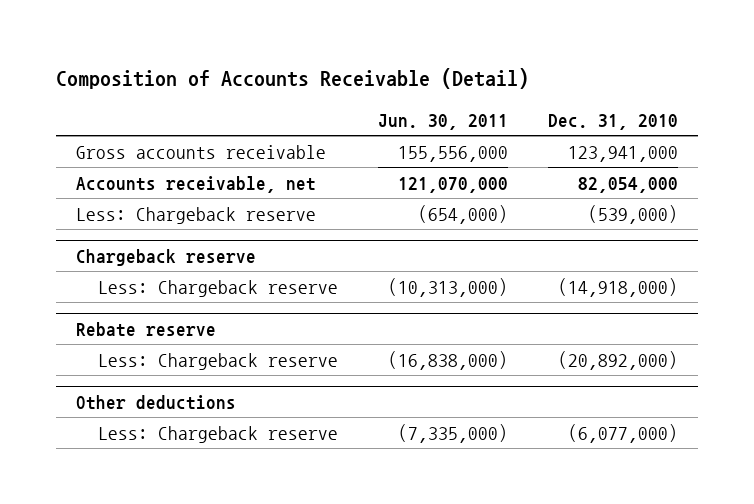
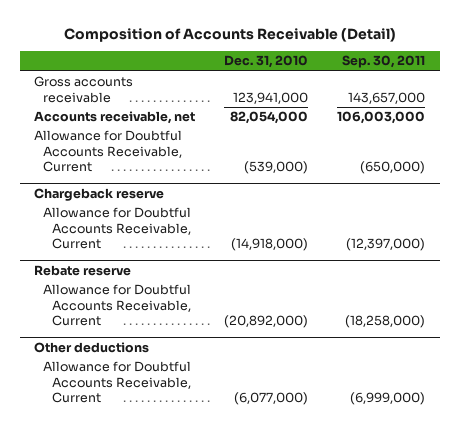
[377,113,508,130] Jun. 30, 2011 -> none
none -> [342,55,426,69] Sep. 30, 2011
[76,206,317,224] Less: Chargeback reserve -> [34,130,183,173] Allowance for Doubtful Accounts Receivable, Current
[98,279,339,297] Less: Chargeback reserve -> [42,207,191,250] Allowance for Doubtful Accounts Receivable, Current
[98,352,339,370] Less: Chargeback reserve -> [42,284,191,327] Allowance for Doubtful Accounts Receivable, Current
[98,425,339,443] Less: Chargeback reserve -> [42,361,191,404] Allowance for Doubtful Accounts Receivable, Current

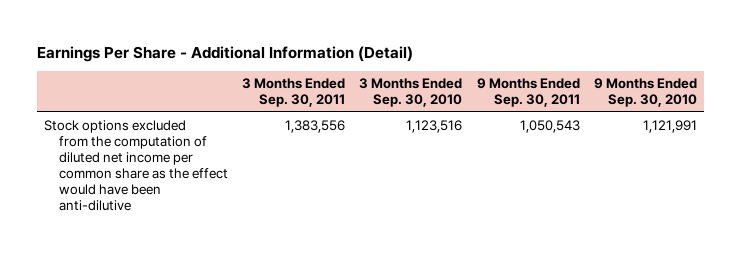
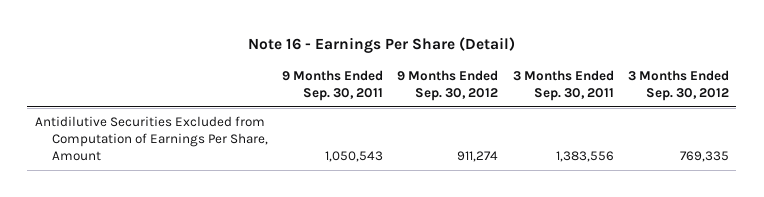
[37,45,414,62] Earnings Per Share - Additional Information (Detail) -> [247,36,515,53] Note 16 - Earnings Per Share (Detail)
[359,78,463,108] 3 Months Ended Sep. 30, 2010 -> none
[594,78,698,108] 9 Months Ended Sep. 30, 2010 -> none
none -> [397,70,499,102] 9 Months Ended Sep. 30, 2012
none -> [628,70,730,102] 3 Months Ended Sep. 30, 2012
[44,119,228,212] Stock options excluded from the computation of diluted net income per common share as the effect would have been anti-dilutive -> [34,115,268,162] Antidilutive Securities Excluded from Computation of Earnings Per Share, Amount

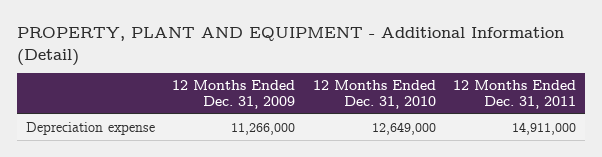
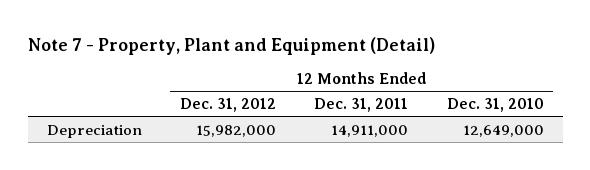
[17,27,565,66] PROPERTY, PLANT AND EQUIPMENT - Additional Information (Detail) -> [27,37,435,56] Note 7 - Property, Plant and Equipment (Detail)
[172,80,296,110] 12 Months Ended Dec. 31, 2009 -> none
none -> [179,98,276,113] Dec. 31, 2012
[26,122,156,136] Depreciation expense -> [46,124,142,138] Depreciation

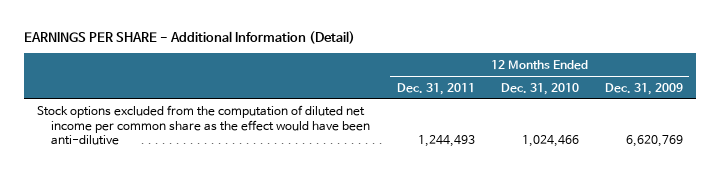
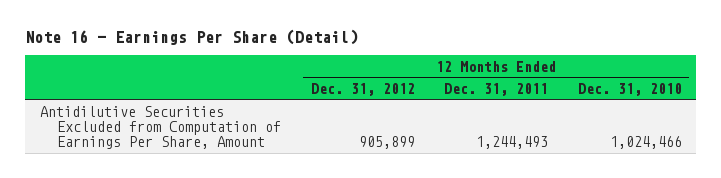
[24,30,356,44] EARNINGS PER SHARE - Additional Information (Detail) -> [24,29,358,46] Note 16 - Earnings Per Share (Detail)
[604,82,683,95] Dec. 31, 2009 -> none
none -> [310,82,415,96] Dec. 31, 2012
[37,105,371,145] Stock options excluded from the computation of diluted net income per common share as the effect would have been anti-dilutive -> [39,105,282,150] Antidilutive Securities Excluded from Computation of Earnings Per Share, Amount

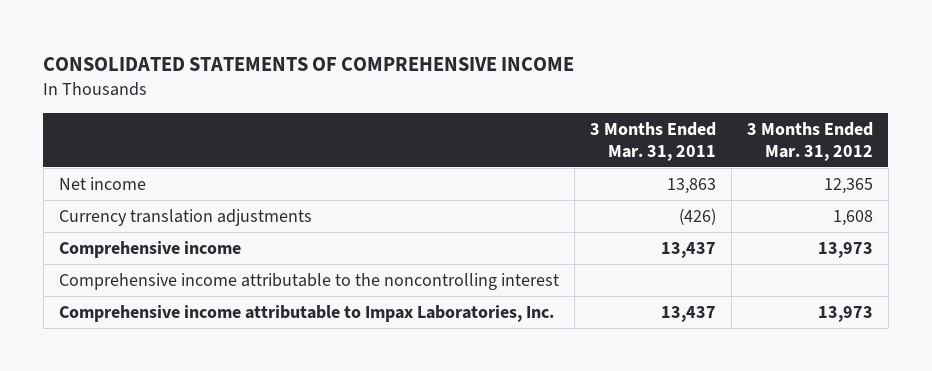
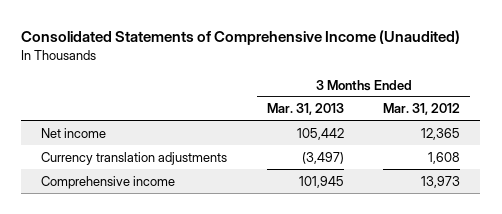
[43,56,575,71] CONSOLIDATED STATEMENTS OF COMPREHENSIVE INCOME -> [21,29,461,45] Consolidated Statements of Comprehensive Income (Unaudited)
[589,121,716,161] 3 Months Ended Mar. 31, 2011 -> none
none -> [266,103,344,116] Mar. 31, 2013
[58,272,559,290] Comprehensive income attributable to the noncontrolling interest -> none
[58,304,554,322] Comprehensive income attributable to Impax Laboratories, Inc. -> none

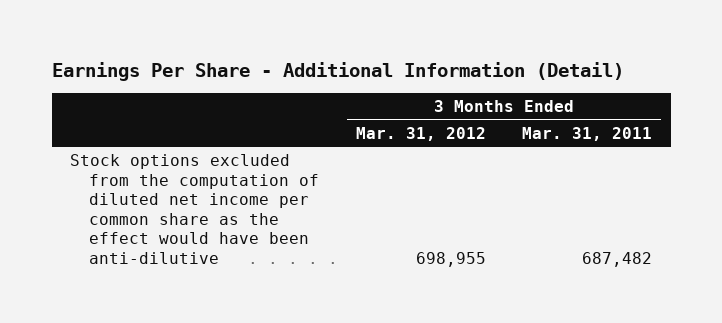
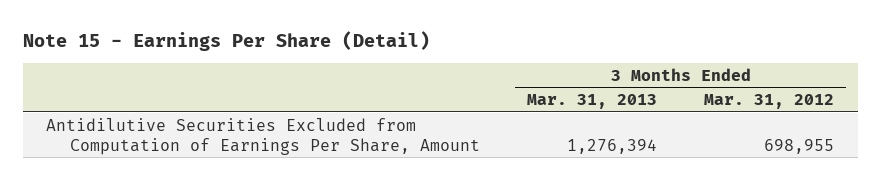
[51,62,624,82] Earnings Per Share - Additional Information (Detail) -> [22,31,430,52] Note 15 - Earnings Per Share (Detail)
[522,127,653,142] Mar. 31, 2011 -> none
none -> [527,93,658,109] Mar. 31, 2013
[70,154,320,264] Stock options excluded from the computation of diluted net income per common share as the effect would have been anti-dilutive -> [46,117,481,155] Antidilutive Securities Excluded from Computation of Earnings Per Share, Amount

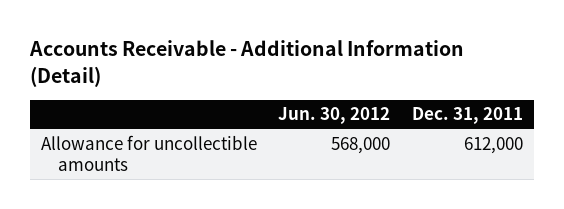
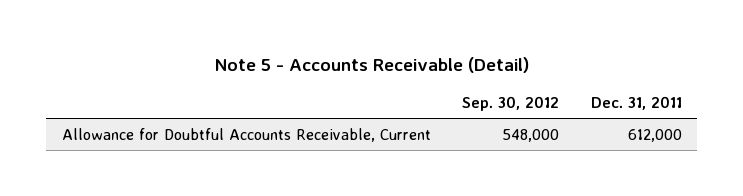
[28,40,464,87] Accounts Receivable - Additional Information (Detail) -> [213,57,529,74] Note 5 - Accounts Receivable (Detail)
[278,107,391,125] Jun. 30, 2012 -> none
none -> [462,96,560,112] Sep. 30, 2012
[40,134,257,172] Allowance for uncollectible amounts -> [61,128,431,143] Allowance for Doubtful Accounts Receivable, Current

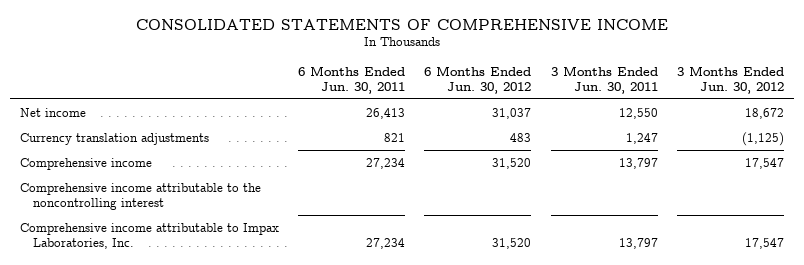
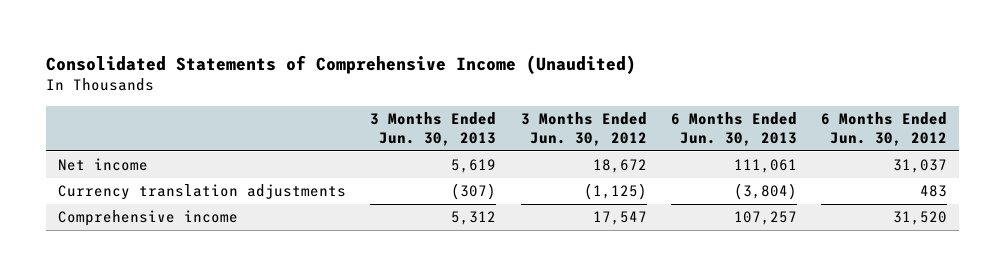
[135,18,668,30] CONSOLIDATED STATEMENTS OF COMPREHENSIVE INCOME -> [46,54,637,74] Consolidated Statements of Comprehensive Income (Unaudited)
[298,65,406,94] 6 Months Ended Jun. 30, 2011 -> none
[550,65,658,94] 3 Months Ended Jun. 30, 2011 -> none
none -> [370,111,497,147] 3 Months Ended Jun. 30, 2013
none -> [670,111,797,147] 6 Months Ended Jun. 30, 2013
[19,182,261,210] Comprehensive income attributable to the noncontrolling interest -> none
[19,222,279,249] Comprehensive income attributable to Impax Laboratories, Inc. -> none

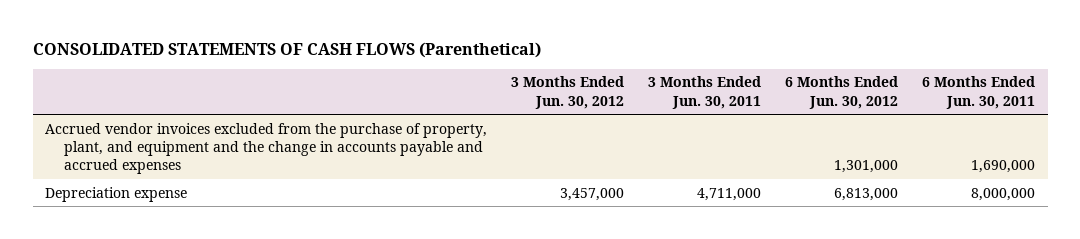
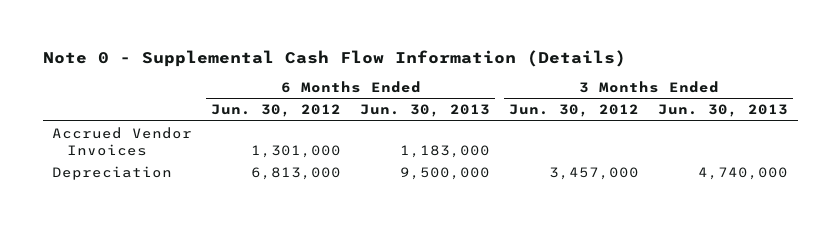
[32,41,541,58] CONSOLIDATED STATEMENTS OF CASH FLOWS (Parenthetical) -> [42,50,626,68] Note 0 - Supplemental Cash Flow Information (Details)
[648,76,762,109] 3 Months Ended Jun. 30, 2011 -> none
[922,76,1036,109] 6 Months Ended Jun. 30, 2011 -> none
none -> [360,104,491,118] Jun. 30, 2013
none -> [658,104,789,118] Jun. 30, 2013
[44,122,487,175] Accrued vendor invoices excluded from the purchase of property, plant, and equipment and the change in accounts payable and accrued expenses -> [52,126,193,156] Accrued Vendor Invoices
[44,186,187,202] Depreciation expense -> [52,165,173,180] Depreciation

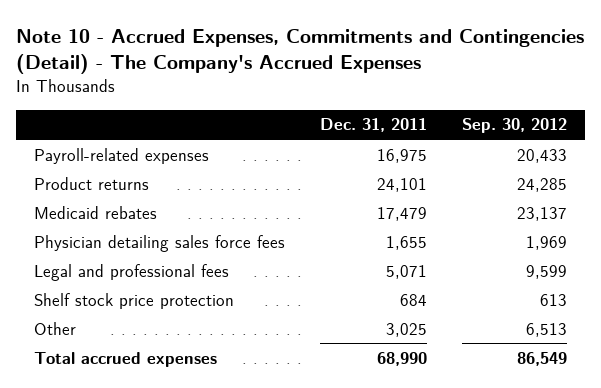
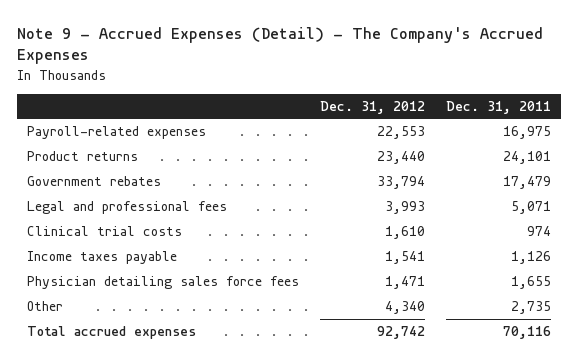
[15,28,584,75] Note 10 - Accrued Expenses, Commitments and Contingencies (Detail) - The Company's Accrued Expenses -> [16,26,543,65] Note 9 - Accrued Expenses (Detail) - The Company's Accrued Expenses
[462,118,568,134] Sep. 30, 2012 -> none
none -> [320,100,426,114] Dec. 31, 2012
[33,205,157,219] Medicaid rebates -> [27,176,162,187] Government rebates
[33,292,234,309] Shelf stock price protection -> none
none -> [27,226,183,237] Clinical trial costs
none -> [27,251,178,265] Income taxes payable
[33,234,285,252] Physician detailing sales force fees -> [27,276,300,290] Physician detailing sales force fees
[385,322,427,337] 3,025 -> [510,301,551,315] 2,735
[376,351,427,366] 68,990 -> [502,326,551,340] 70,116

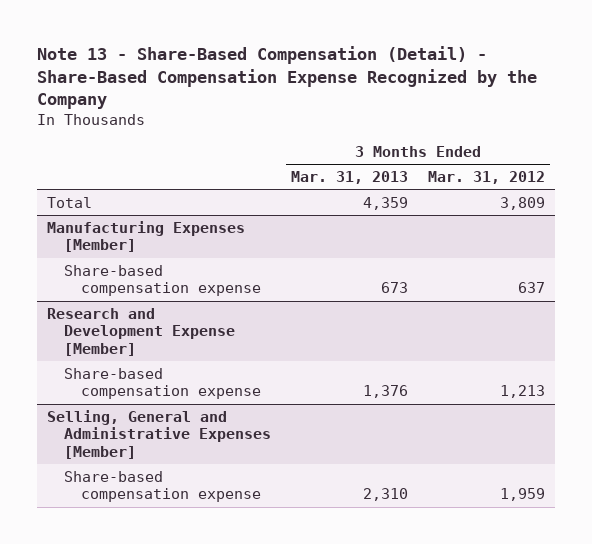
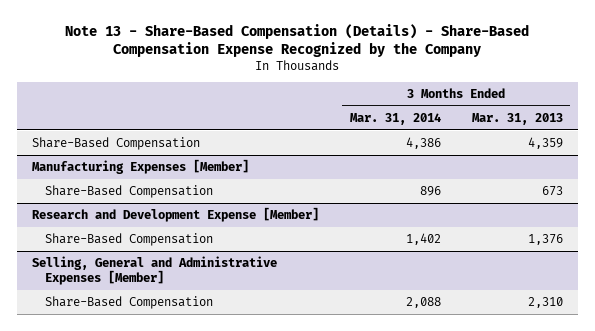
[37,45,538,110] Note 13 - Share-Based Compensation (Detail) - Share-Based Compensation Expense Recognized by the Company -> [65,23,530,57] Note 13 - Share-Based Compensation (Details) - Share-Based Compensation Expense Recognized by the Company
[427,171,545,185] Mar. 31, 2012 -> none
none -> [349,112,441,125] Mar. 31, 2014
[47,196,93,208] Total -> [32,137,201,151] Share-Based Compensation
[64,264,262,297] Share-based compensation expense -> [45,185,214,199] Share-Based Compensation
[64,367,262,400] Share-based compensation expense -> [45,233,214,247] Share-Based Compensation
[64,470,262,503] Share-based compensation expense -> [45,296,214,310] Share-Based Compensation

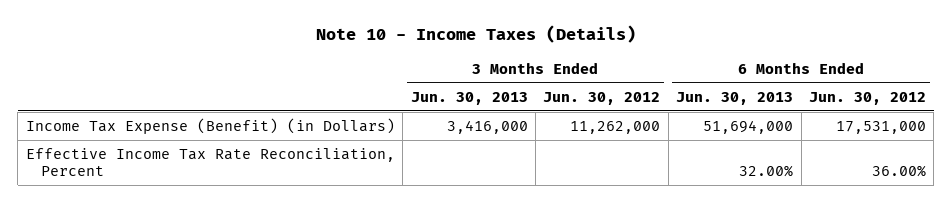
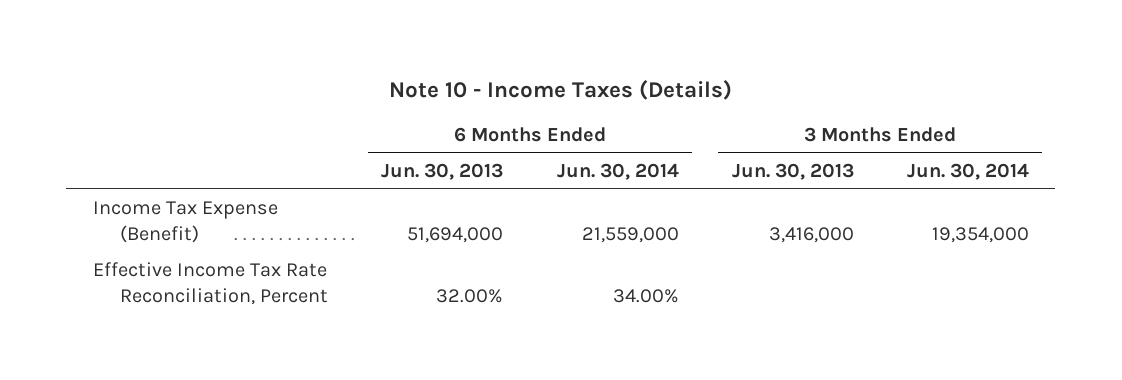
[543,91,661,105] Jun. 30, 2012 -> none
[809,91,927,105] Jun. 30, 2012 -> none
none -> [556,162,679,180] Jun. 30, 2014
none -> [906,162,1029,180] Jun. 30, 2014
[25,118,395,135] Income Tax Expense (Benefit) (in Dollars) -> [92,201,278,243] Income Tax Expense (Benefit)

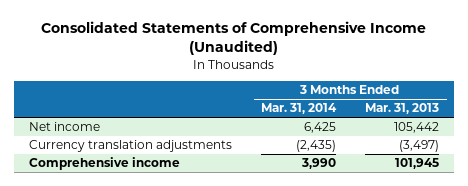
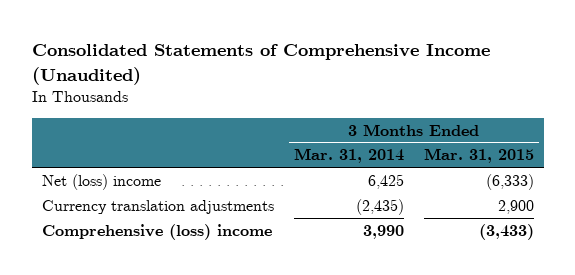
[365,103,440,115] Mar. 31, 2013 -> none
none -> [423,148,534,164] Mar. 31, 2015
[28,122,100,132] Net income -> [41,173,161,190] Net (loss) income
[28,157,180,171] Comprehensive income -> [41,223,272,240] Comprehensive (loss) income

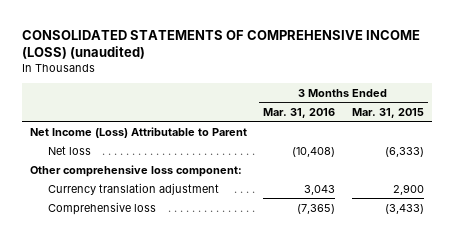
[31,44,490,85] Consolidated Statements of Comprehensive Income (Unaudited) -> [22,29,421,60] CONSOLIDATED STATEMENTS OF COMPREHENSIVE INCOME (LOSS) (unaudited)
[293,148,404,164] Mar. 31, 2014 -> none
none -> [263,107,336,118] Mar. 31, 2016
none -> [30,126,248,138] Net Income (Loss) Attributable to Parent
[41,173,161,190] Net (loss) income -> [47,145,91,155] Net loss
none -> [30,164,243,177] Other comprehensive loss component:
[41,199,274,214] Currency translation adjustments -> [47,182,219,195] Currency translation adjustment
[41,223,272,240] Comprehensive (loss) income -> [47,201,156,215] Comprehensive loss

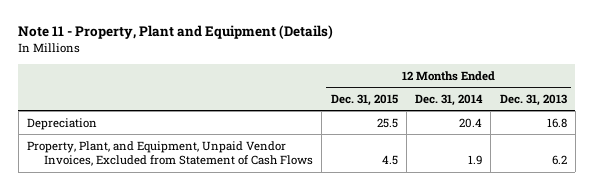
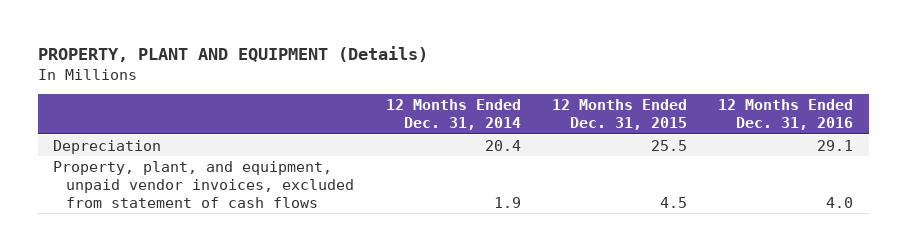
[18,25,334,40] Note 11 - Property, Plant and Equipment (Details) -> [37,46,428,63] PROPERTY, PLANT AND EQUIPMENT (Details)
[499,93,567,106] Dec. 31, 2013 -> none
none -> [718,99,854,131] 12 Months Ended Dec. 31, 2016
[27,140,313,167] Property, Plant, and Equipment, Unpaid Vendor Invoices, Excluded from Statement of Cash Flows -> [53,161,355,208] Property, plant, and equipment, unpaid vendor invoices, excluded from statement of cash flows

